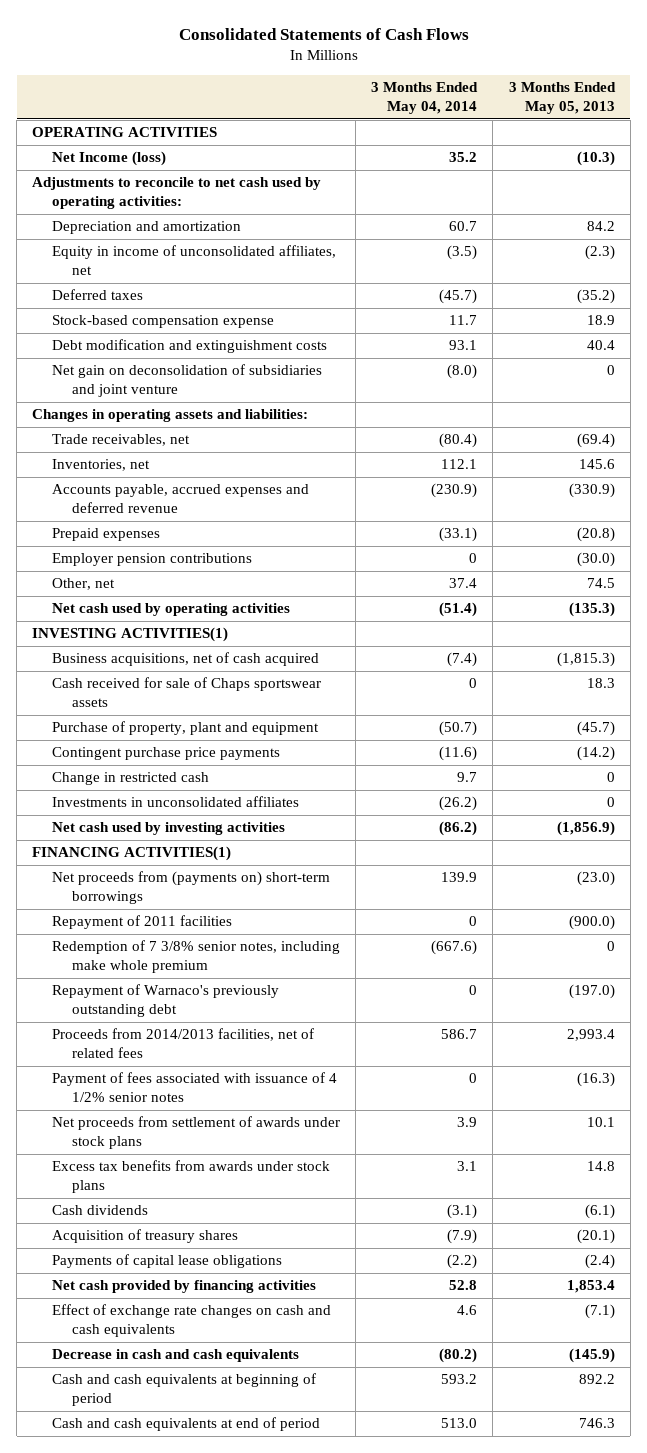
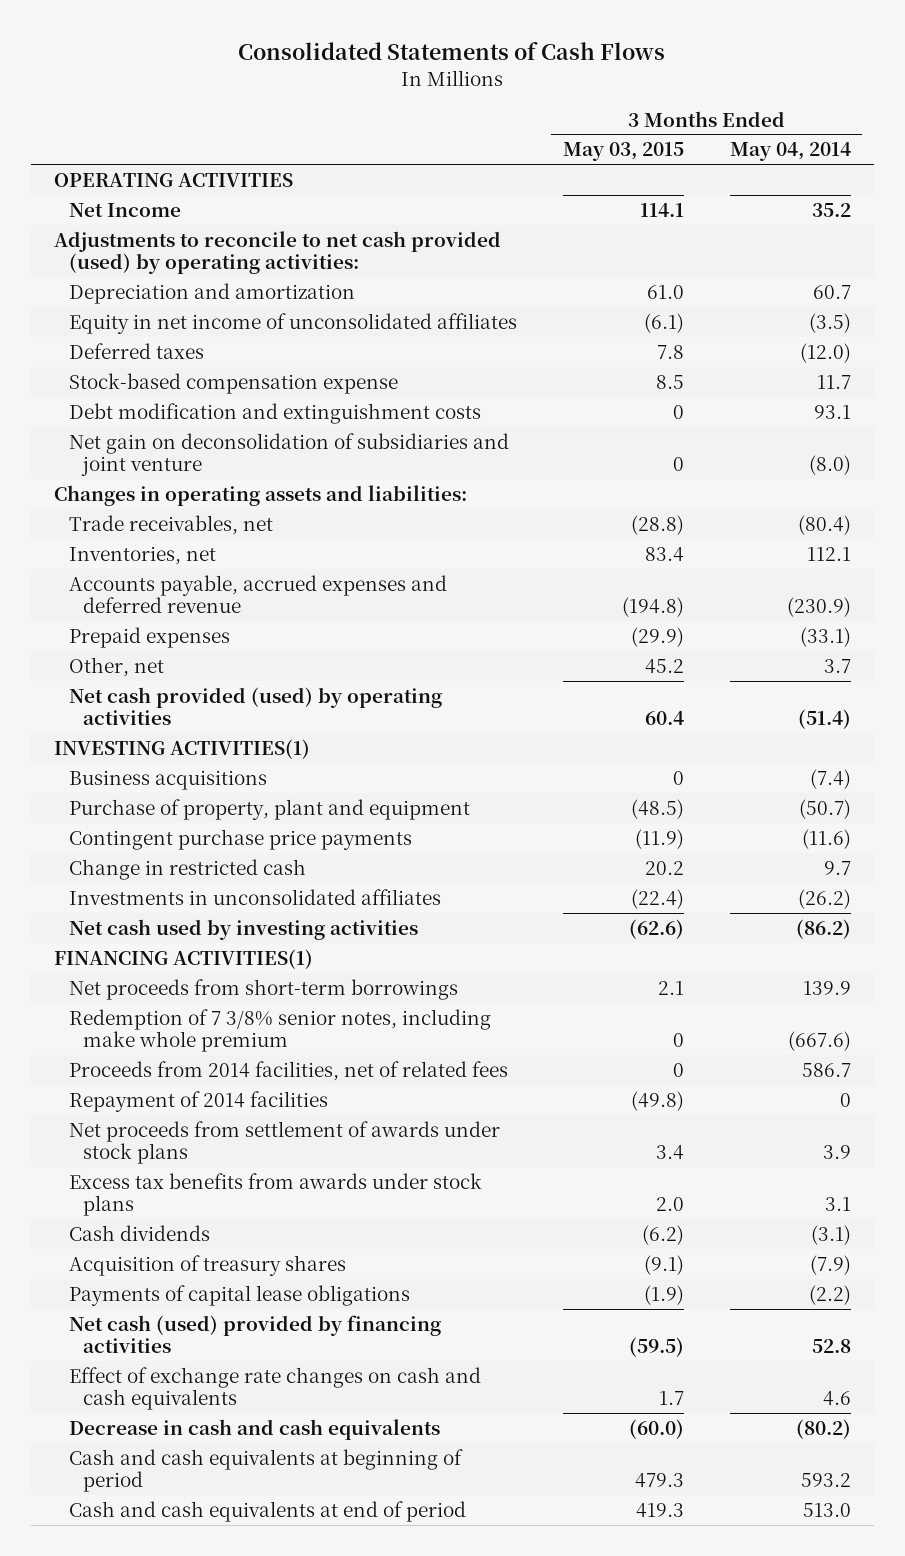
[508,82,616,114] 3 Months Ended May 05, 2013 -> none
none -> [562,142,684,162] May 03, 2015
[52,151,167,167] Net Income (loss) -> [68,202,181,217] Net Income
[32,177,322,210] Adjustments to reconcile to net cash used by operating activities: -> [53,230,501,275] Adjustments to reconcile to net cash provided (used) by operating activities:
[52,245,337,276] Equity in income of unconsolidated affiliates, net -> [68,312,517,334] Equity in net income of unconsolidated affiliates
[439,289,478,305] (45.7) -> [799,342,851,363] (12.0)
[52,553,253,567] Employer pension contributions -> none
[449,578,478,589] 37.4 -> [823,658,851,673] 3.7
[52,603,291,617] Net cash used by operating activities -> [68,686,442,726] Net cash provided (used) by operating activities
[52,677,322,708] Cash received for sale of Chaps sportswear assets -> none
[52,652,320,667] Business acquisitions, net of cash acquired -> [68,769,267,790] Business acquisitions
[52,915,233,930] Repayment of 2011 facilities -> none
[52,871,331,905] Net proceeds from (payments on) short-term borrowings -> [68,978,458,1000] Net proceeds from short-term borrowings
[52,984,280,1018] Repayment of Warnaco's previously outstanding debt -> none
[52,1072,338,1103] Payment of fees associated with issuance of 4 1/2% senior notes -> none
[52,1028,315,1059] Proceeds from 2014/2013 facilities, net of related fees -> [68,1060,508,1081] Proceeds from 2014 facilities, net of related fees
none -> [68,1090,328,1112] Repayment of 2014 facilities
[52,1280,317,1294] Net cash provided by financing activities -> [68,1314,441,1354] Net cash (used) provided by financing activities

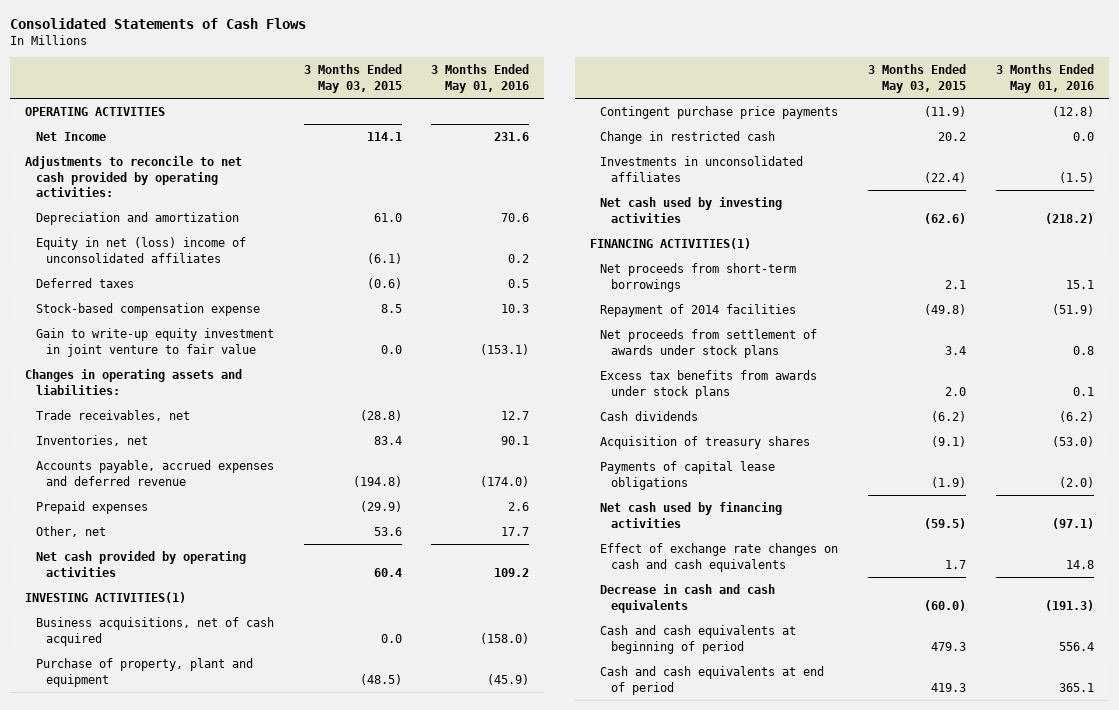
[729,142,851,162] May 04, 2014 -> none
none -> [431,64,530,94] 3 Months Ended May 01, 2016
[53,230,501,275] Adjustments to reconcile to net cash provided (used) by operating activities: -> [24,155,242,198] Adjustments to reconcile to net cash provided by operating activities:
[68,312,517,334] Equity in net income of unconsolidated affiliates -> [35,236,246,263] Equity in net (loss) income of unconsolidated affiliates
[656,344,684,359] 7.8 -> [366,277,402,289] (0.6)
[68,402,481,424] Debt modification and extinguishment costs -> none
[68,432,509,477] Net gain on deconsolidation of subsidiaries and joint venture -> none
none -> [35,327,274,357] Gain to write-up equity investment in joint venture to fair value
[644,658,684,674] 45.2 -> [373,526,402,536] 53.6
[68,686,442,726] Net cash provided (used) by operating activities -> [35,550,246,577] Net cash provided by operating activities
[68,769,267,790] Business acquisitions -> [35,616,274,646] Business acquisitions, net of cash acquired
[672,770,684,785] 0 -> [380,633,402,643] 0.0
[68,1008,491,1053] Redemption of 7 3/8% senior notes, including make whole premium -> none
[68,1060,508,1081] Proceeds from 2014 facilities, net of related fees -> none
[68,1314,441,1354] Net cash (used) provided by financing activities -> [600,501,783,528] Net cash used by financing activities

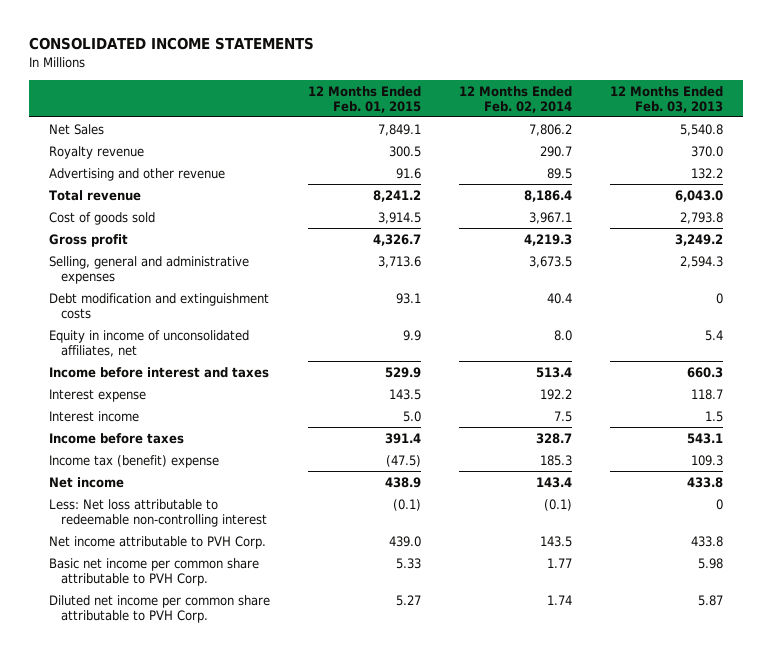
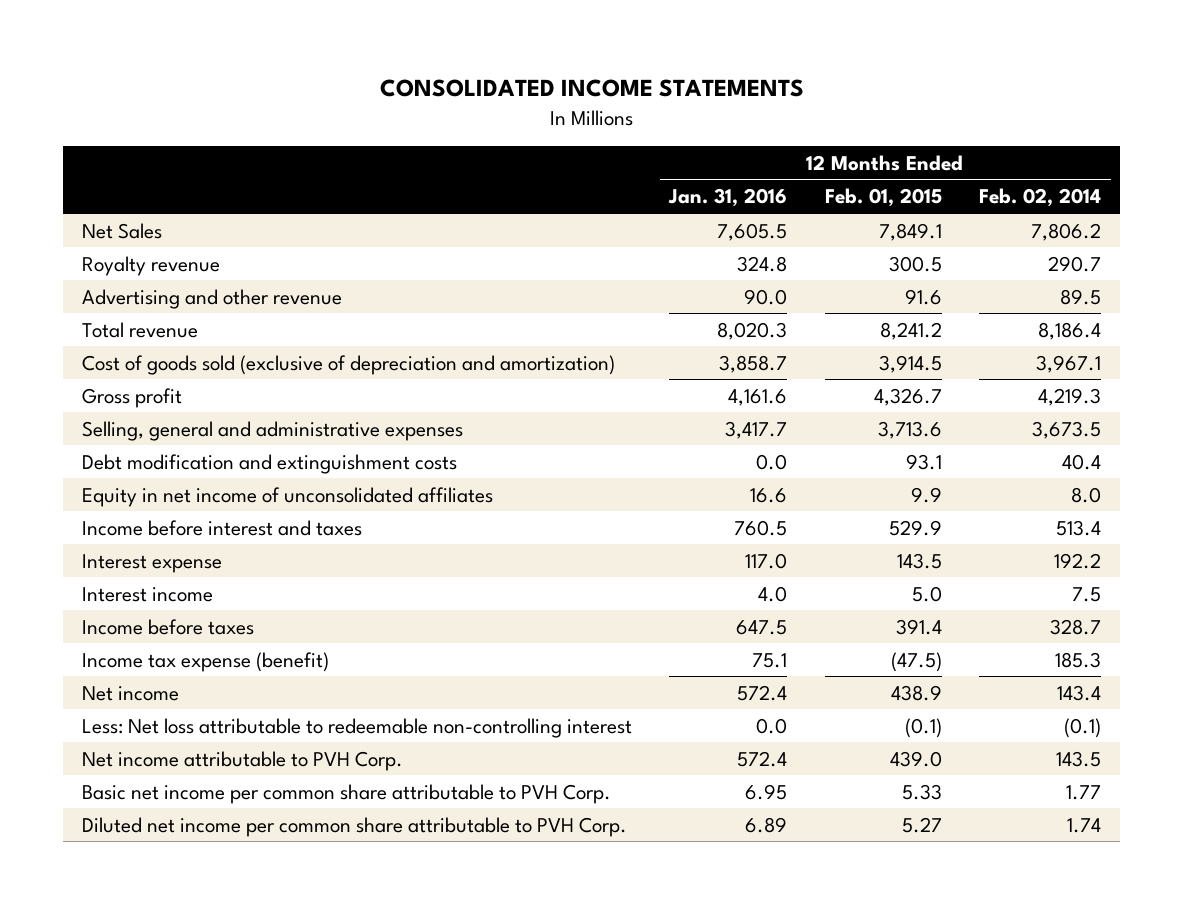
[610,85,724,113] 12 Months Ended Feb. 03, 2013 -> none
none -> [668,188,788,208] Jan. 31, 2016
[48,211,155,225] Cost of goods sold -> [82,354,616,375] Cost of goods sold (exclusive of depreciation and amortization)
[48,329,249,357] Equity in income of unconsolidated affiliates, net -> [82,486,494,507] Equity in net income of unconsolidated affiliates
[48,454,219,468] Income tax (benefit) expense -> [82,651,330,672] Income tax expense (benefit)

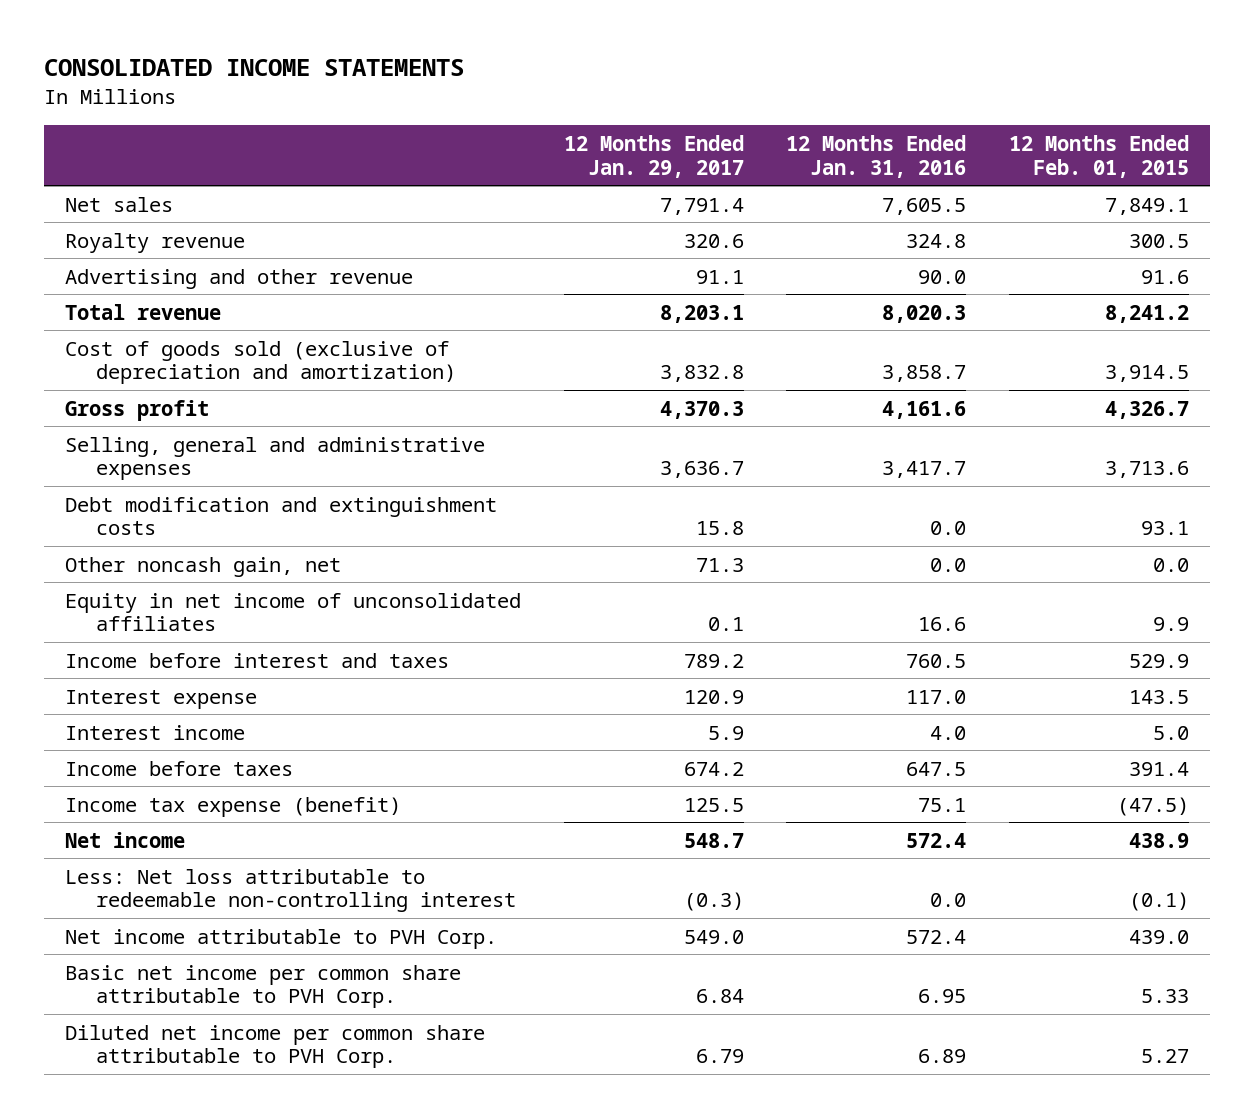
[979,188,1102,208] Feb. 02, 2014 -> none
none -> [563,134,744,178] 12 Months Ended Jan. 29, 2017
[82,222,163,239] Net Sales -> [65,196,174,212] Net sales
none -> [65,556,342,577] Other noncash gain, net

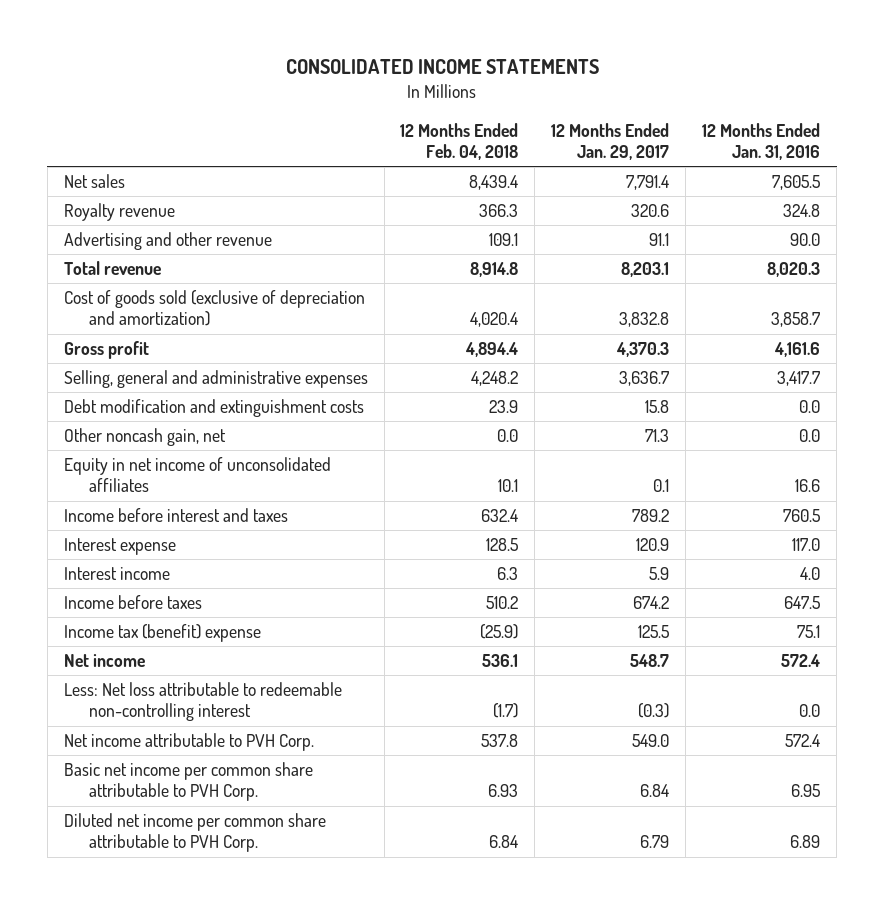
[1008,134,1189,178] 12 Months Ended Feb. 01, 2015 -> none
none -> [400,122,519,160] 12 Months Ended Feb. 04, 2018
[65,796,402,817] Income tax expense (benefit) -> [63,623,261,642] Income tax (benefit) expense

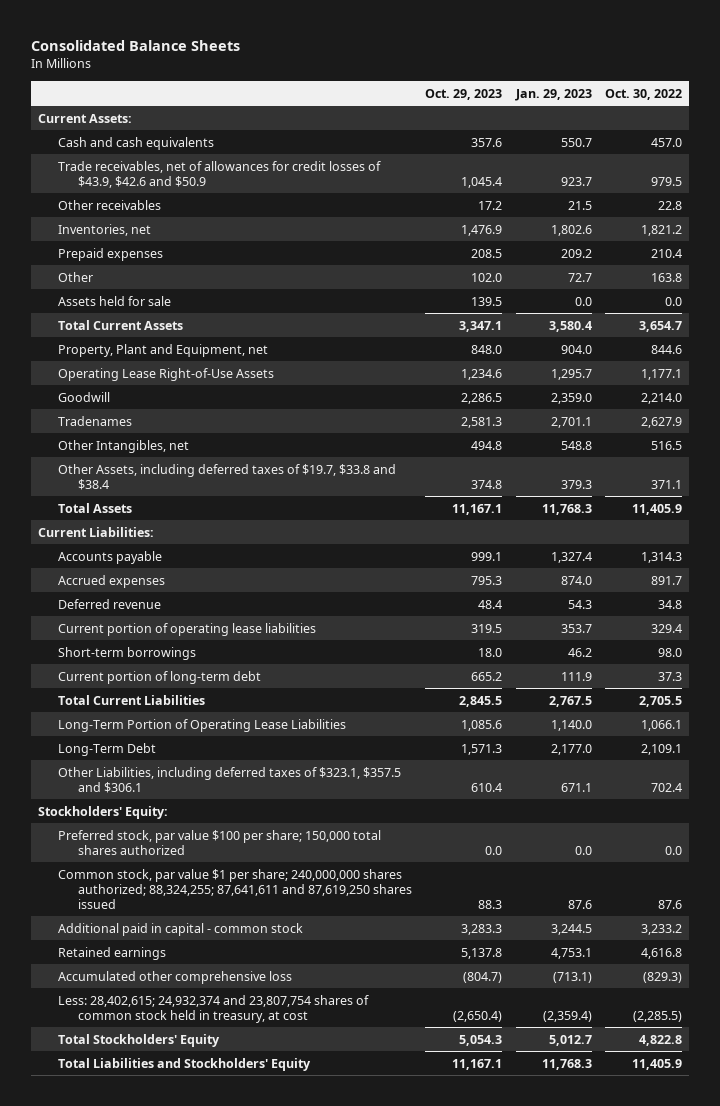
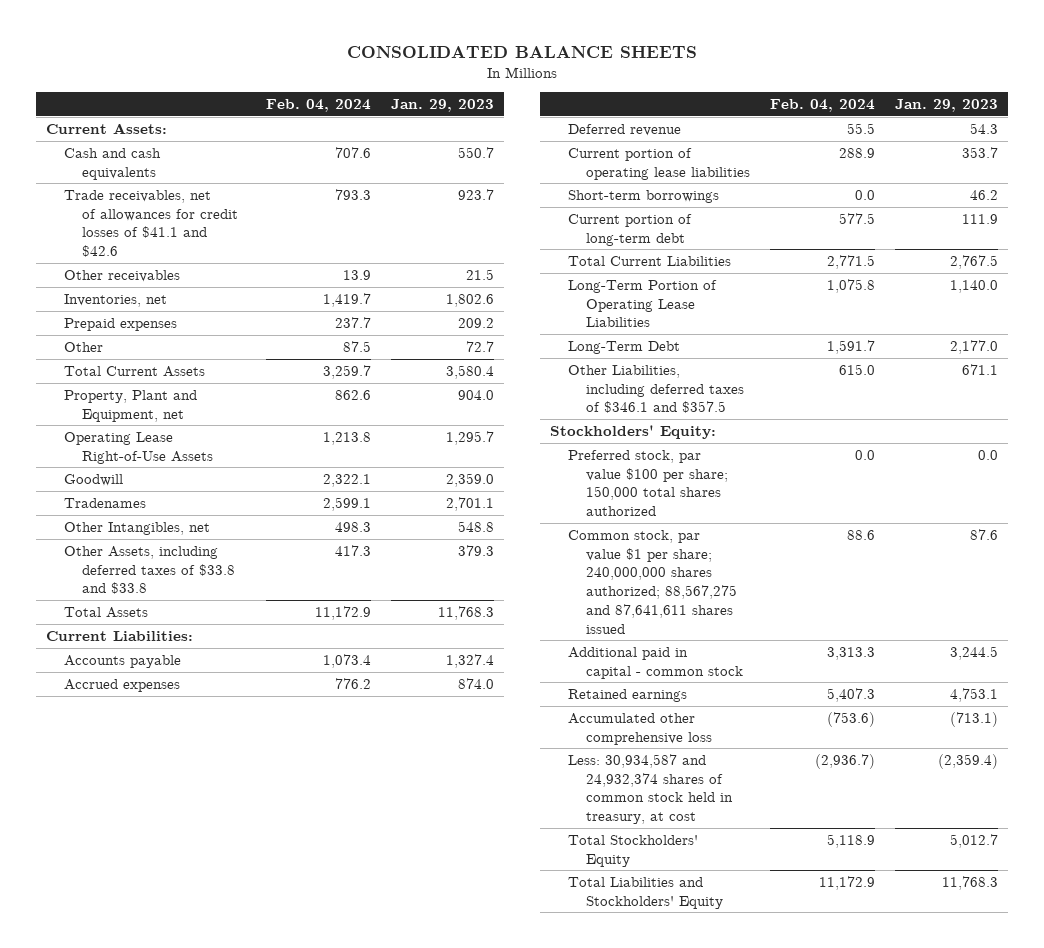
[31,40,241,52] Consolidated Balance Sheets -> [346,46,697,59] CONSOLIDATED BALANCE SHEETS
[425,88,503,100] Oct. 29, 2023 -> none
[604,88,682,100] Oct. 30, 2022 -> none
none -> [266,98,372,112] Feb. 04, 2024
[57,160,381,188] Trade receivables, net of allowances for credit losses of $43.9, $42.6 and $50.9 -> [63,189,239,258] Trade receivables, net of allowances for credit losses of $41.1 and $42.6
[57,295,171,306] Assets held for sale -> none
[57,463,396,490] Other Assets, including deferred taxes of $19.7, $33.8 and $38.4 -> [63,545,236,595] Other Assets, including deferred taxes of $33.8 and $33.8
[57,766,401,793] Other Liabilities, including deferred taxes of $323.1, $357.5 and $306.1 -> [568,364,745,414] Other Liabilities, including deferred taxes of $346.1 and $357.5
[57,868,412,909] Common stock, par value $1 per share; 240,000,000 shares authorized; 88,324,255; 87,641,611 and 87,619,250 shares issued -> [568,529,738,634] Common stock, par value $1 per share; 240,000,000 shares authorized; 88,567,275 and 87,641,611 shares issued
[57,994,369,1023] Less: 28,402,615; 24,932,374 and 23,807,754 shares of common stock held in treasury, at cost -> [568,753,734,825] Less: 30,934,587 and 24,932,374 shares of common stock held in treasury, at cost

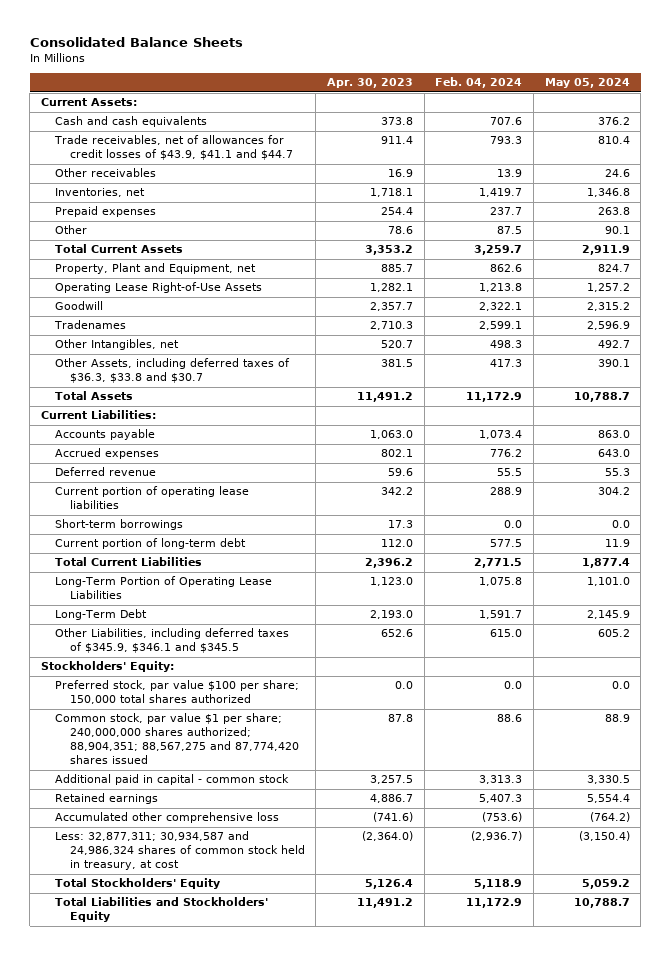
[346,46,697,59] CONSOLIDATED BALANCE SHEETS -> [29,36,243,47] Consolidated Balance Sheets
[390,98,494,112] Jan. 29, 2023 -> none
none -> [327,78,414,89] Apr. 30, 2023
none -> [544,78,630,89] May 05, 2024
[63,189,239,258] Trade receivables, net of allowances for credit losses of $41.1 and $42.6 -> [54,135,293,161] Trade receivables, net of allowances for credit losses of $43.9, $41.1 and $44.7
[63,545,236,595] Other Assets, including deferred taxes of $33.8 and $33.8 -> [55,358,291,384] Other Assets, including deferred taxes of $36.3, $33.8 and $30.7
[568,364,745,414] Other Liabilities, including deferred taxes of $346.1 and $357.5 -> [55,628,290,654] Other Liabilities, including deferred taxes of $345.9, $346.1 and $345.5
[568,529,738,634] Common stock, par value $1 per share; 240,000,000 shares authorized; 88,567,275 and 87,641,611 shares issued -> [55,713,299,765] Common stock, par value $1 per share; 240,000,000 shares authorized; 88,904,351; 88,567,275 and 87,774,420 shares issued
[568,753,734,825] Less: 30,934,587 and 24,932,374 shares of common stock held in treasury, at cost -> [55,831,305,871] Less: 32,877,311; 30,934,587 and 24,986,324 shares of common stock held in treasury, at cost

